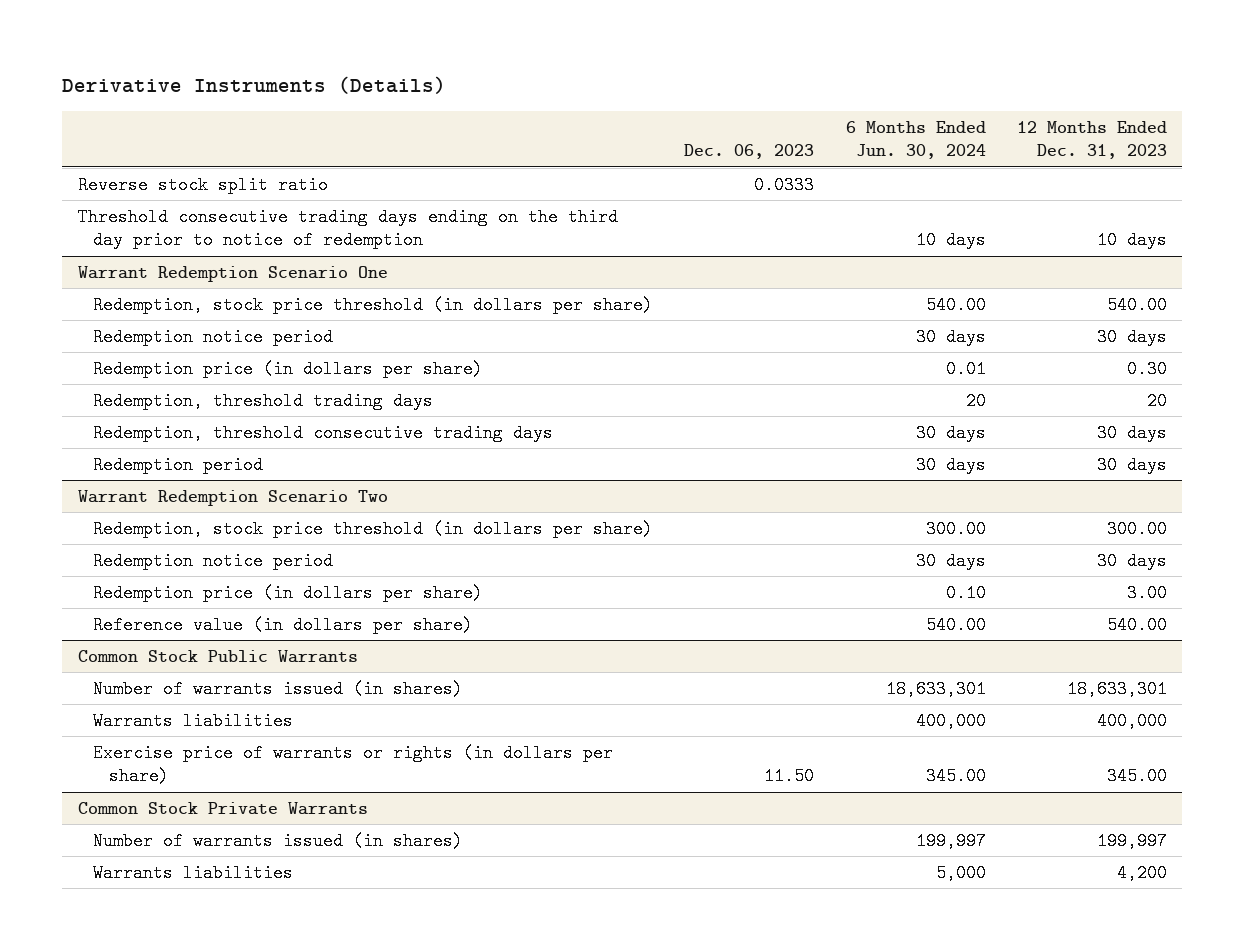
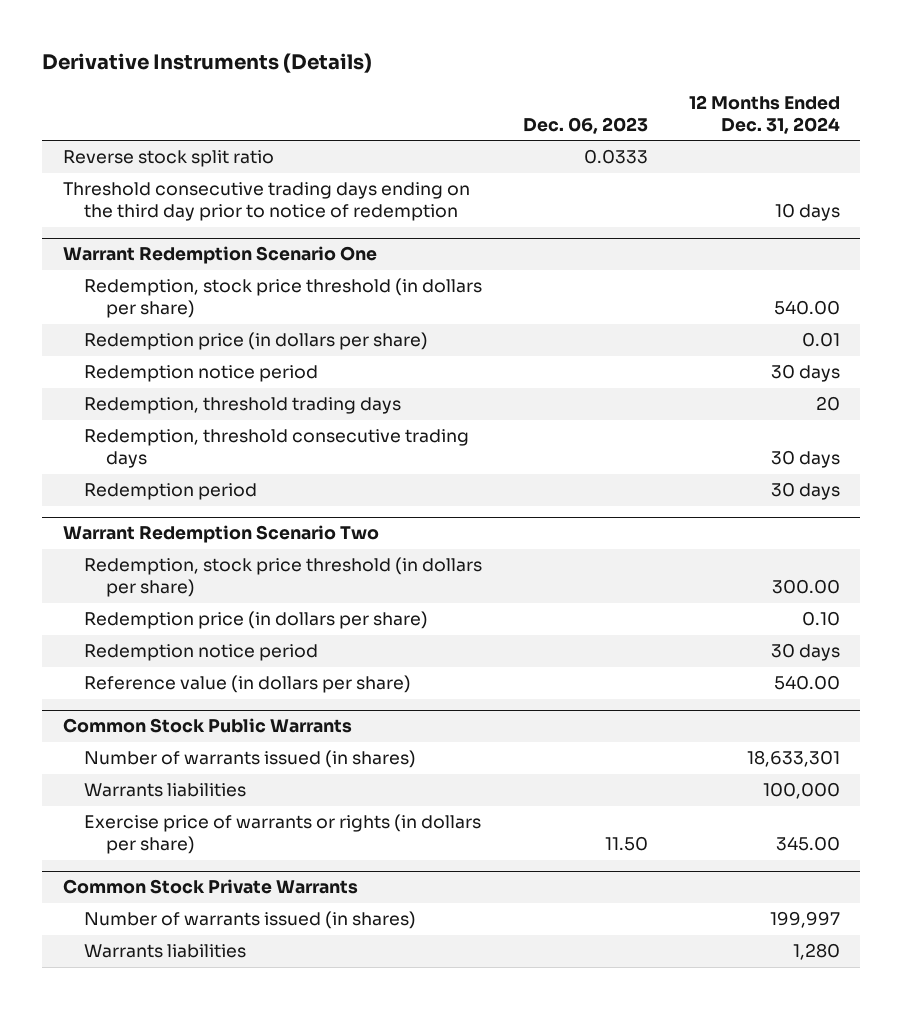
[845,121,986,160] 6 Months Ended Jun. 30, 2024 -> none
[1016,121,1167,160] 12 Months Ended Dec. 31, 2023 -> none
none -> [688,94,840,134] 12 Months Ended Dec. 31, 2024
[93,328,334,347] Redemption notice period -> [84,365,319,383] Redemption notice period
[93,552,334,571] Redemption notice period -> [84,644,319,662] Redemption notice period

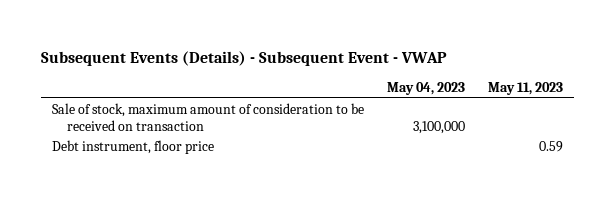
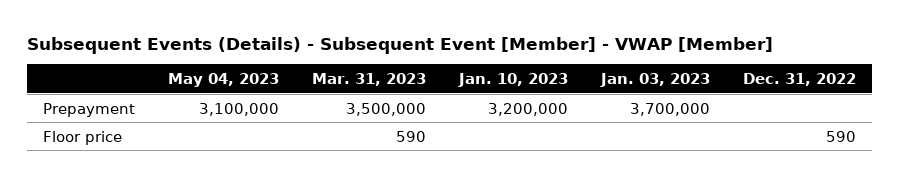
[41,50,448,66] Subsequent Events (Details) - Subsequent Event - VWAP -> [26,36,773,54] Subsequent Events (Details) - Subsequent Event [Member] - VWAP [Member]
[487,82,563,96] May 11, 2023 -> none
none -> [312,72,427,86] Mar. 31, 2023
none -> [458,72,569,87] Jan. 10, 2023
none -> [599,72,710,87] Jan. 03, 2023
none -> [742,72,856,86] Dec. 31, 2022
[52,103,365,131] Sale of stock, maximum amount of consideration to be received on transaction -> [43,102,136,117] Prepayment
[52,140,215,155] Debt instrument, floor price -> [43,130,123,145] Floor price

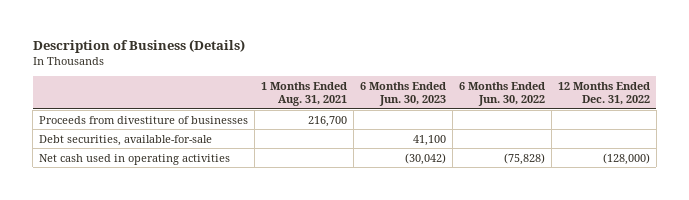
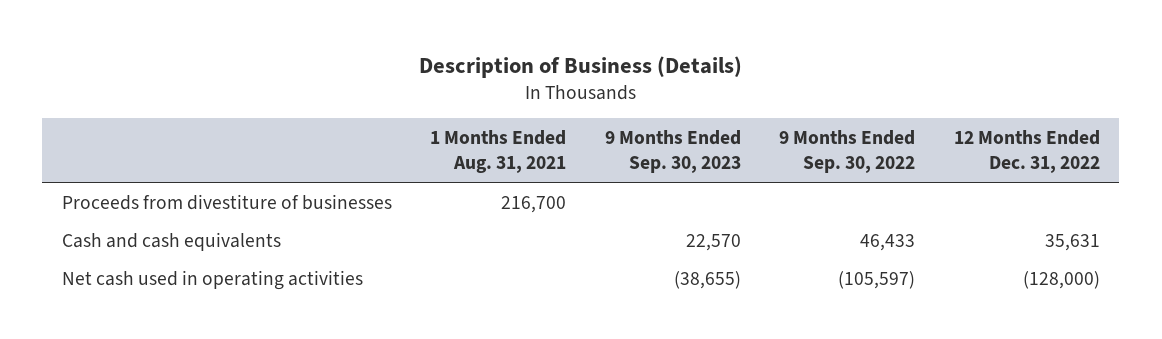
[359,81,446,107] 6 Months Ended Jun. 30, 2023 -> none
[458,81,545,107] 6 Months Ended Jun. 30, 2022 -> none
none -> [604,130,741,174] 9 Months Ended Sep. 30, 2023
none -> [779,130,916,174] 9 Months Ended Sep. 30, 2022
[39,134,213,146] Debt securities, available-for-sale -> none
none -> [61,231,281,251] Cash and cash equivalents

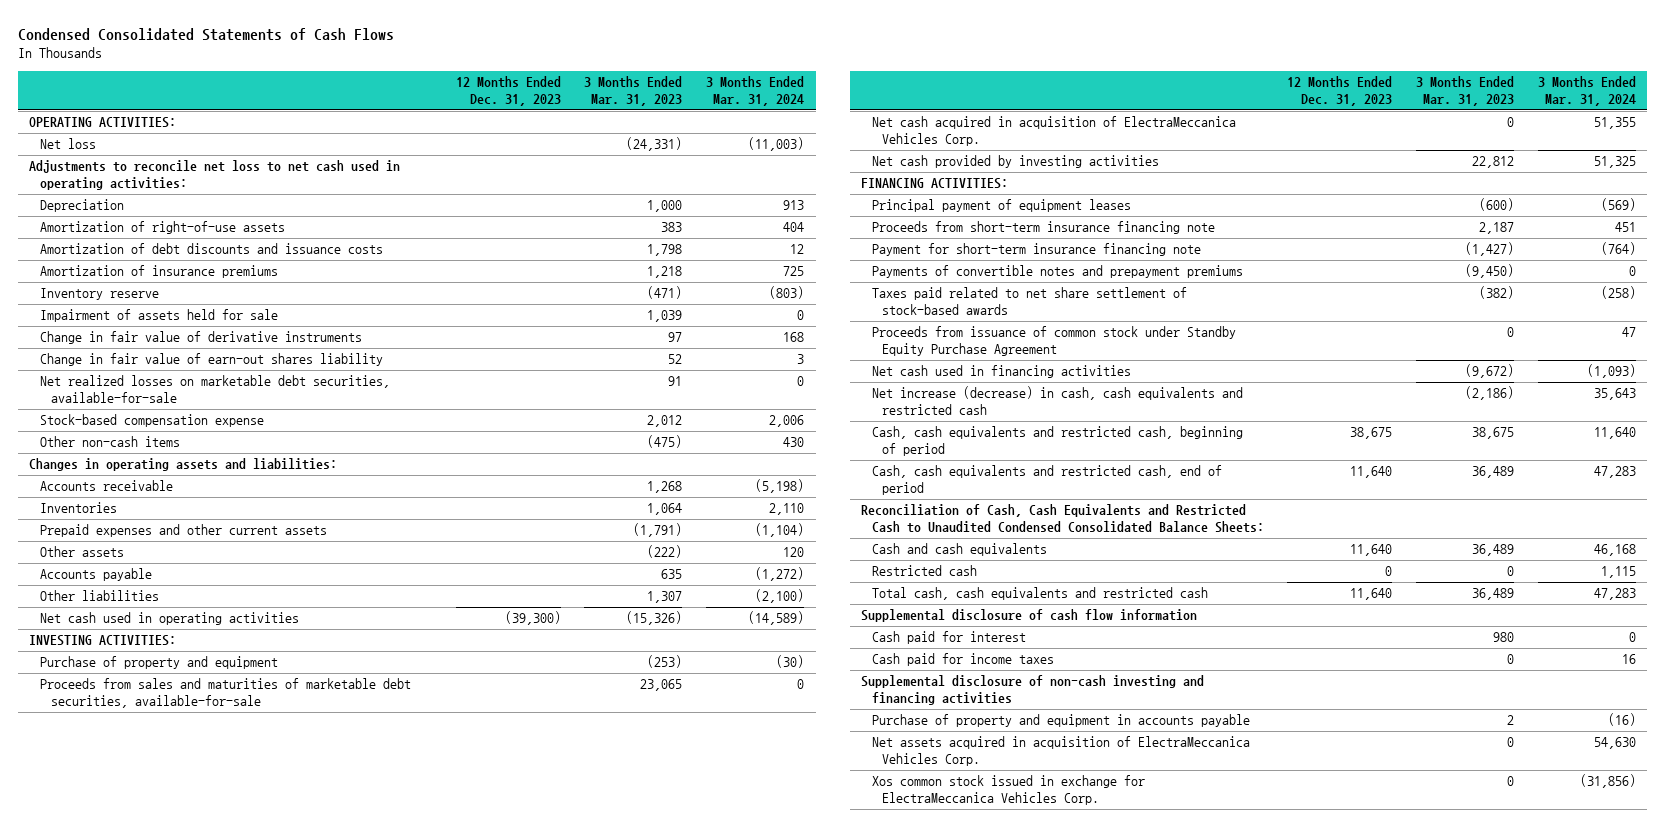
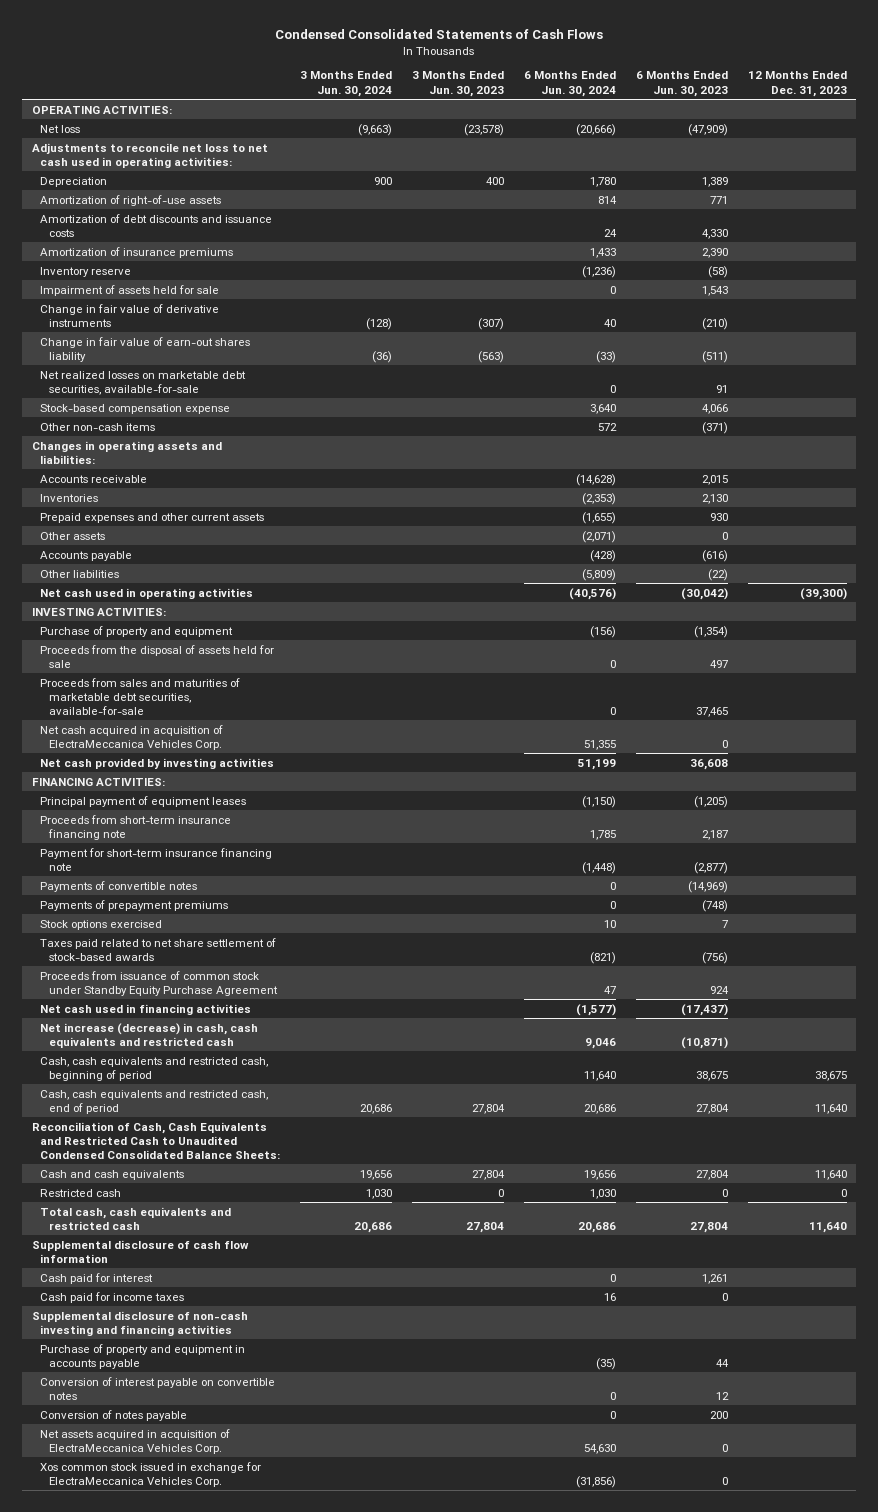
[584,76,683,106] 3 Months Ended Mar. 31, 2023 -> none
[705,76,804,106] 3 Months Ended Mar. 31, 2024 -> none
none -> [300,71,393,97] 3 Months Ended Jun. 30, 2024
none -> [412,71,505,97] 3 Months Ended Jun. 30, 2023
none -> [523,71,616,97] 6 Months Ended Jun. 30, 2024
none -> [635,71,728,97] 6 Months Ended Jun. 30, 2023
none -> [40,644,275,668] Proceeds from the disposal of assets held for sale
[871,265,1243,279] Payments of convertible notes and prepayment premiums -> [40,880,198,892] Payments of convertible notes
none -> [40,899,229,911] Payments of prepayment premiums
none -> [40,919,163,930] Stock options exercised
none -> [40,1376,276,1400] Conversion of interest payable on convertible notes
none -> [40,1409,188,1421] Conversion of notes payable

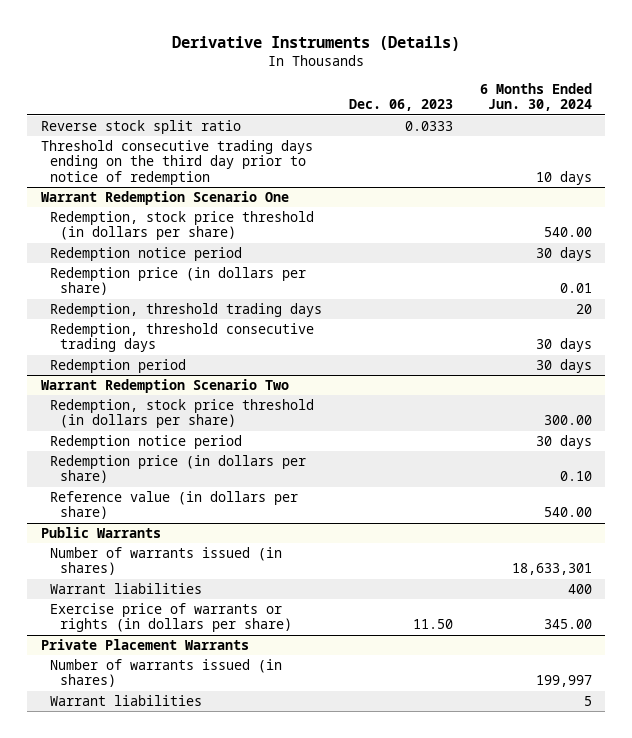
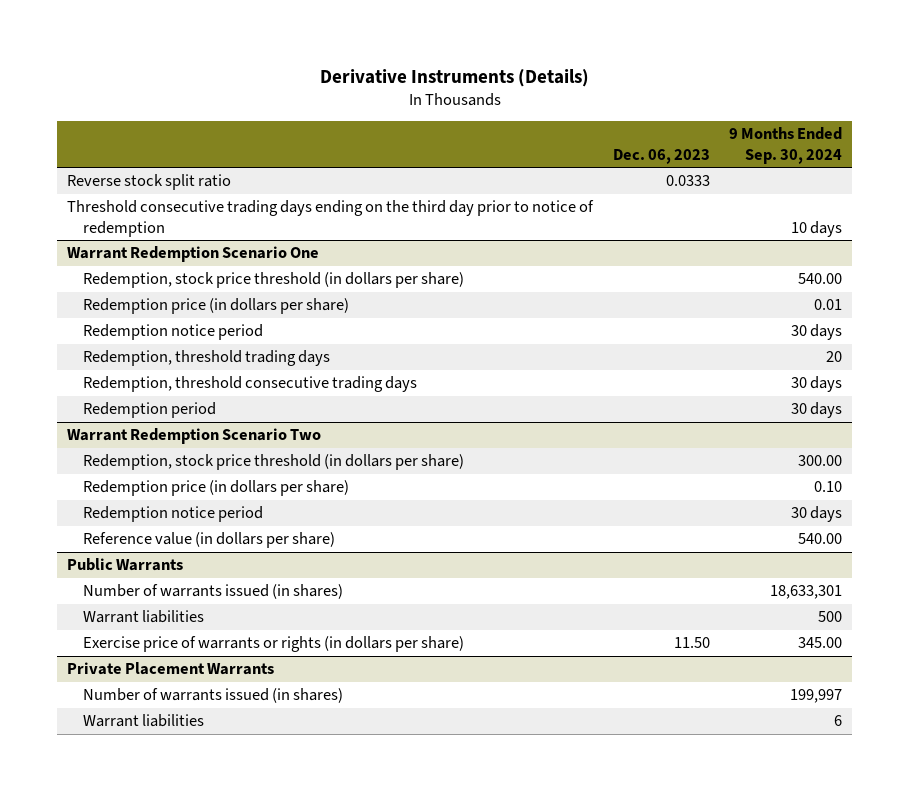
[479,82,592,112] 6 Months Ended Jun. 30, 2024 -> none
none -> [729,127,843,165] 9 Months Ended Sep. 30, 2024
[50,246,243,261] Redemption notice period -> [82,324,263,341] Redemption notice period
[50,434,243,449] Redemption notice period -> [82,506,263,523] Redemption notice period

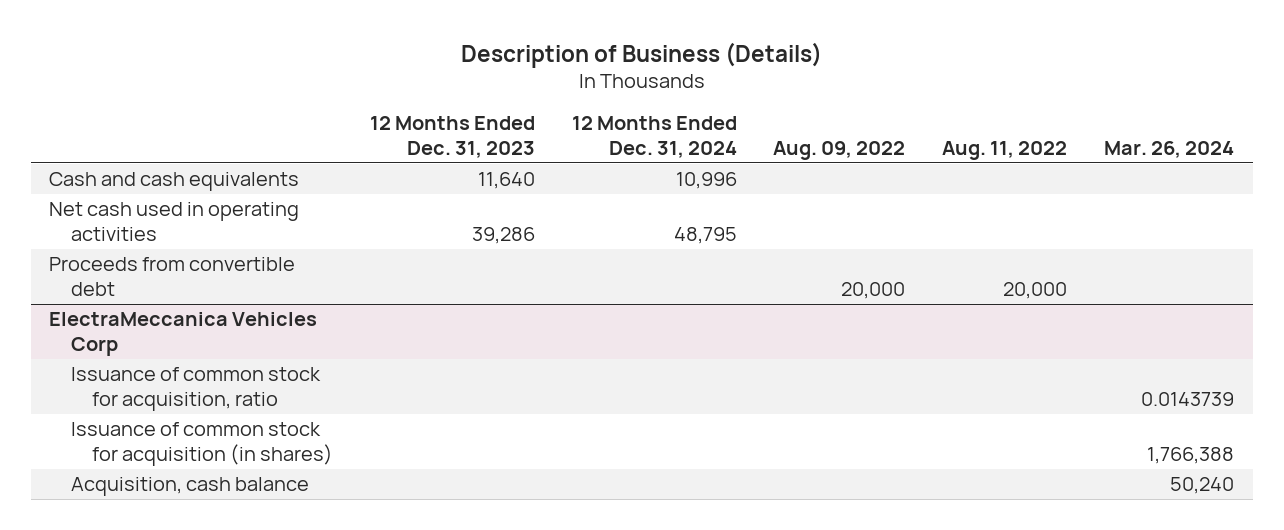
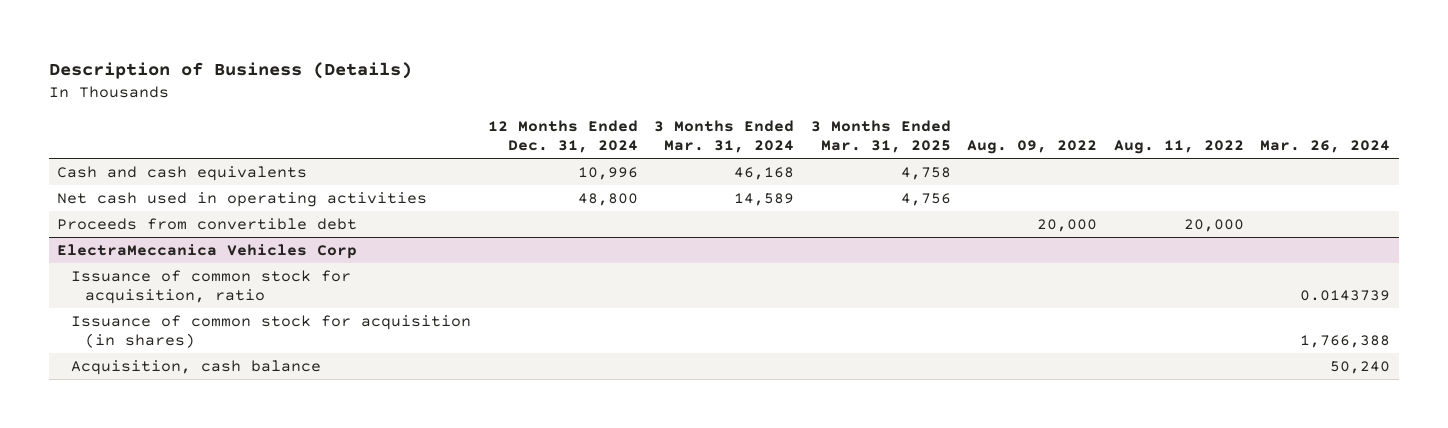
[369,116,535,158] 12 Months Ended Dec. 31, 2023 -> none
none -> [654,119,795,154] 3 Months Ended Mar. 31, 2024
none -> [810,119,951,154] 3 Months Ended Mar. 31, 2025
[673,226,737,244] 48,795 -> [577,192,638,206] 48,800

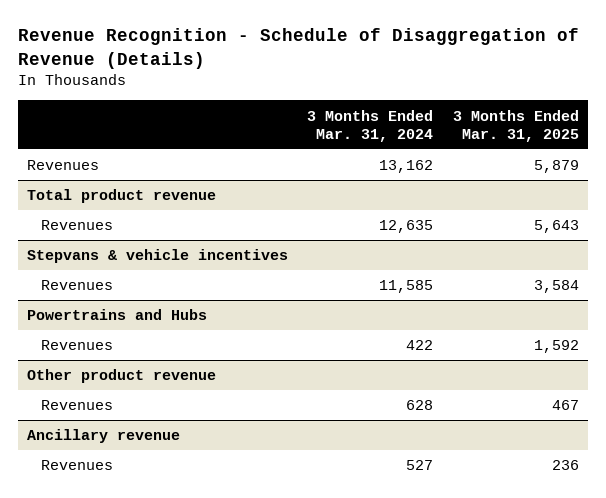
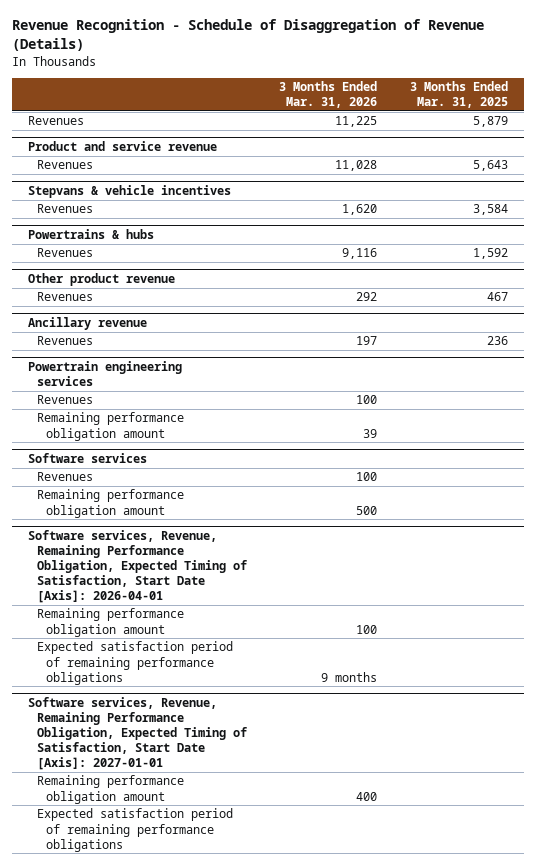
[307,109,434,142] 3 Months Ended Mar. 31, 2024 -> none
none -> [279,81,378,109] 3 Months Ended Mar. 31, 2026
[27,189,217,204] Total product revenue -> [27,140,217,151] Product and service revenue
[27,309,208,321] Powertrains and Hubs -> [27,228,154,239] Powertrains & hubs
none -> [27,360,182,387] Powertrain engineering services
none -> [36,395,93,405] Revenues
none -> [36,412,184,441] Remaining performance obligation amount
none -> [27,452,147,463] Software services
none -> [36,472,93,482] Revenues
none -> [36,489,184,518] Remaining performance obligation amount
none -> [27,529,247,604] Software services, Revenue, Remaining Performance Obligation, Expected Timing of Satisfaction, Start Date [Axis]: 2026-04-01
none -> [36,608,184,637] Remaining performance obligation amount
none -> [36,641,233,685] Expected satisfaction period of remaining performance obligations
none -> [27,696,247,771] Software services, Revenue, Remaining Performance Obligation, Expected Timing of Satisfaction, Start Date [Axis]: 2027-01-01
none -> [36,775,184,804] Remaining performance obligation amount
none -> [36,808,233,852] Expected satisfaction period of remaining performance obligations

